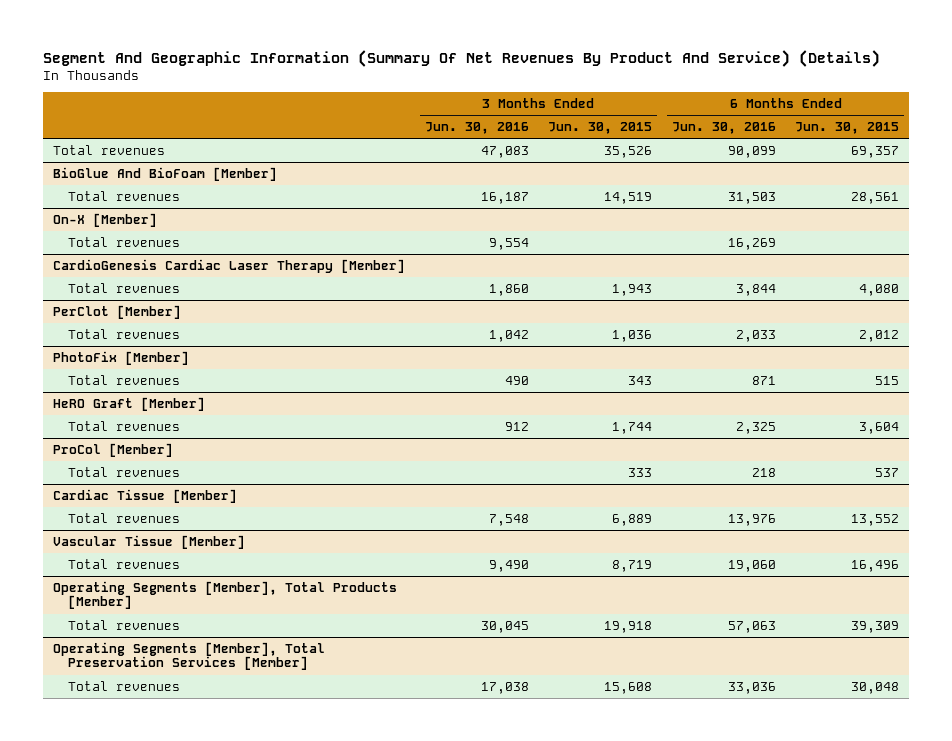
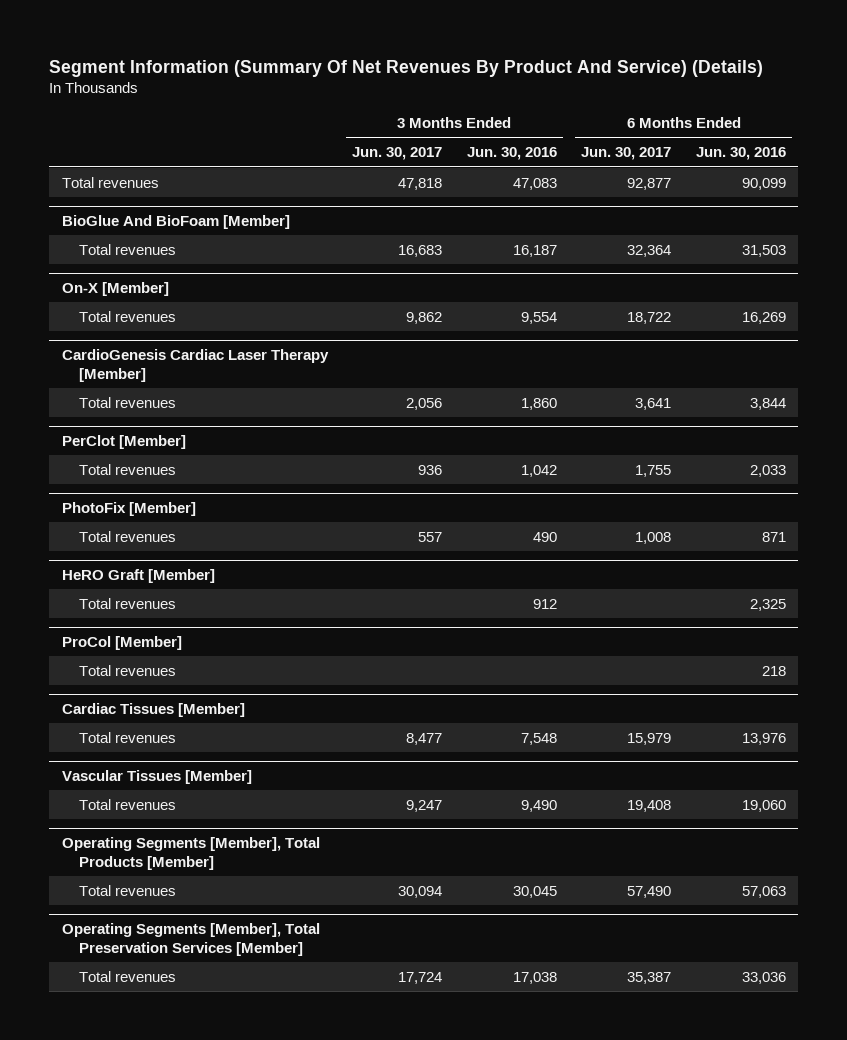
[43,49,881,67] Segment And Geographic Information (Summary Of Net Revenues By Product And Service) (Details) -> [49,59,764,77] Segment Information (Summary Of Net Revenues By Product And Service) (Details)
[548,122,653,135] Jun. 30, 2015 -> none
[795,122,900,135] Jun. 30, 2015 -> none
none -> [352,147,443,161] Jun. 30, 2017
none -> [581,147,672,161] Jun. 30, 2017
[52,488,237,503] Cardiac Tissue [Member] -> [61,703,245,718] Cardiac Tissues [Member]
[52,534,245,549] Vascular Tissue [Member] -> [61,770,252,785] Vascular Tissues [Member]

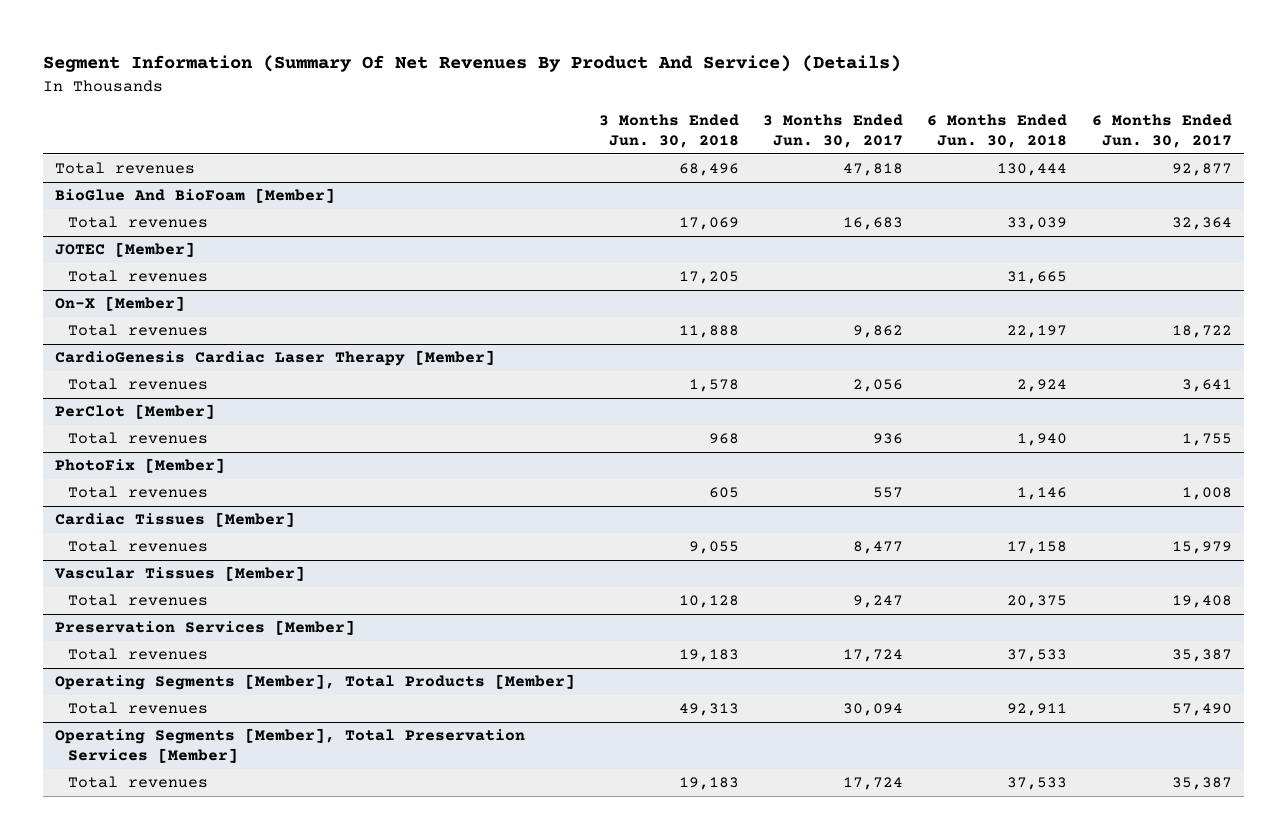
[466,147,557,161] Jun. 30, 2016 -> none
[695,147,786,161] Jun. 30, 2016 -> none
none -> [599,114,740,149] 3 Months Ended Jun. 30, 2018
none -> [927,114,1068,149] 6 Months Ended Jun. 30, 2018
none -> [55,242,196,258] JOTEC [Member]
none -> [68,270,209,283] Total revenues
[61,569,215,584] HeRO Graft [Member] -> none
[79,597,177,609] Total revenues -> none
[61,636,182,651] ProCol [Member] -> none
[79,664,177,676] Total revenues -> none
none -> [55,620,356,636] Preservation Services [Member]
none -> [68,648,209,661] Total revenues

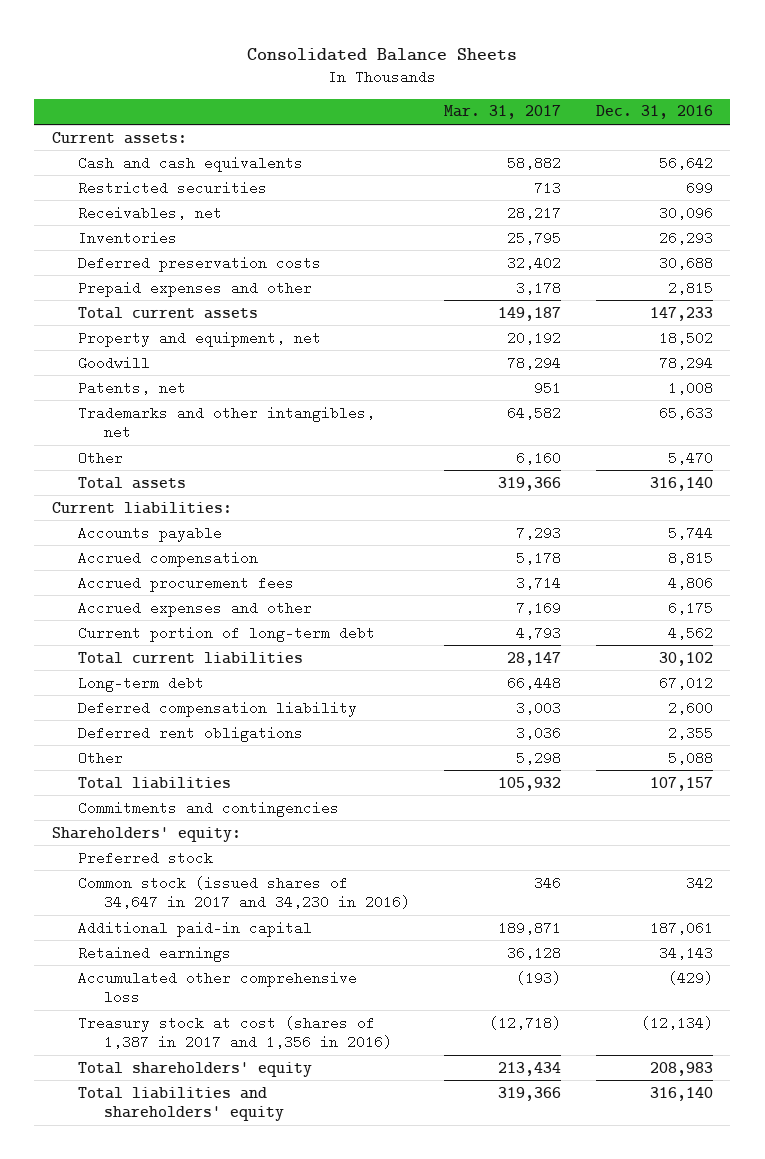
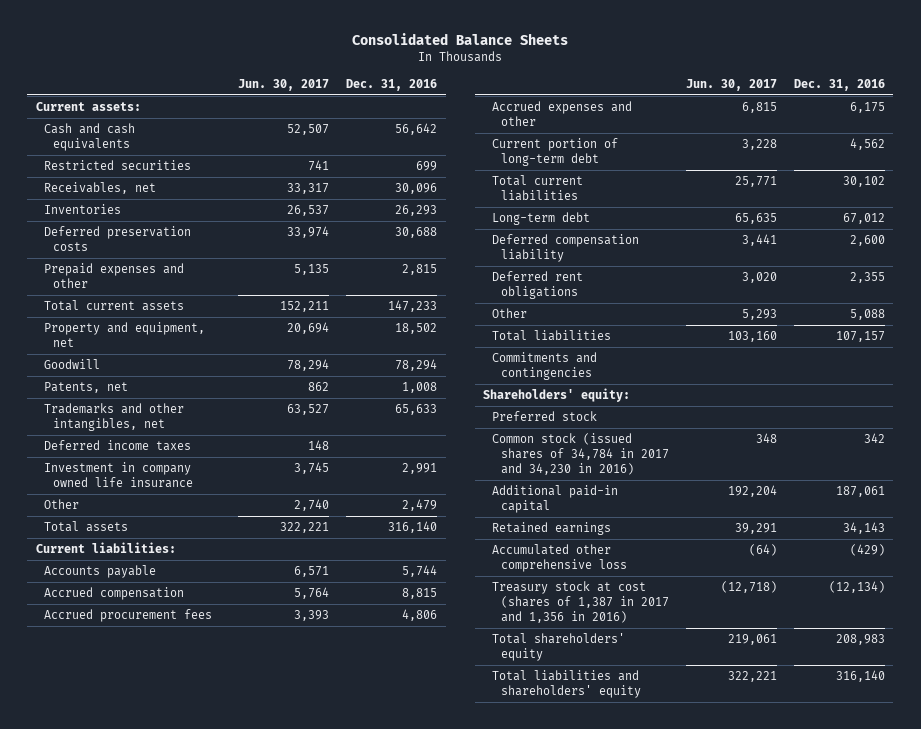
[444,105,562,120] Mar. 31, 2017 -> none
none -> [238,78,330,91] Jun. 30, 2017
none -> [44,440,192,452] Deferred income taxes
none -> [44,462,194,488] Investment in company owned life insurance
[668,450,714,465] 5,470 -> [402,499,438,512] 2,479
[77,875,410,910] Common stock (issued shares of 34,647 in 2017 and 34,230 in 2016) -> [492,433,669,475] Common stock (issued shares of 34,784 in 2017 and 34,230 in 2016)

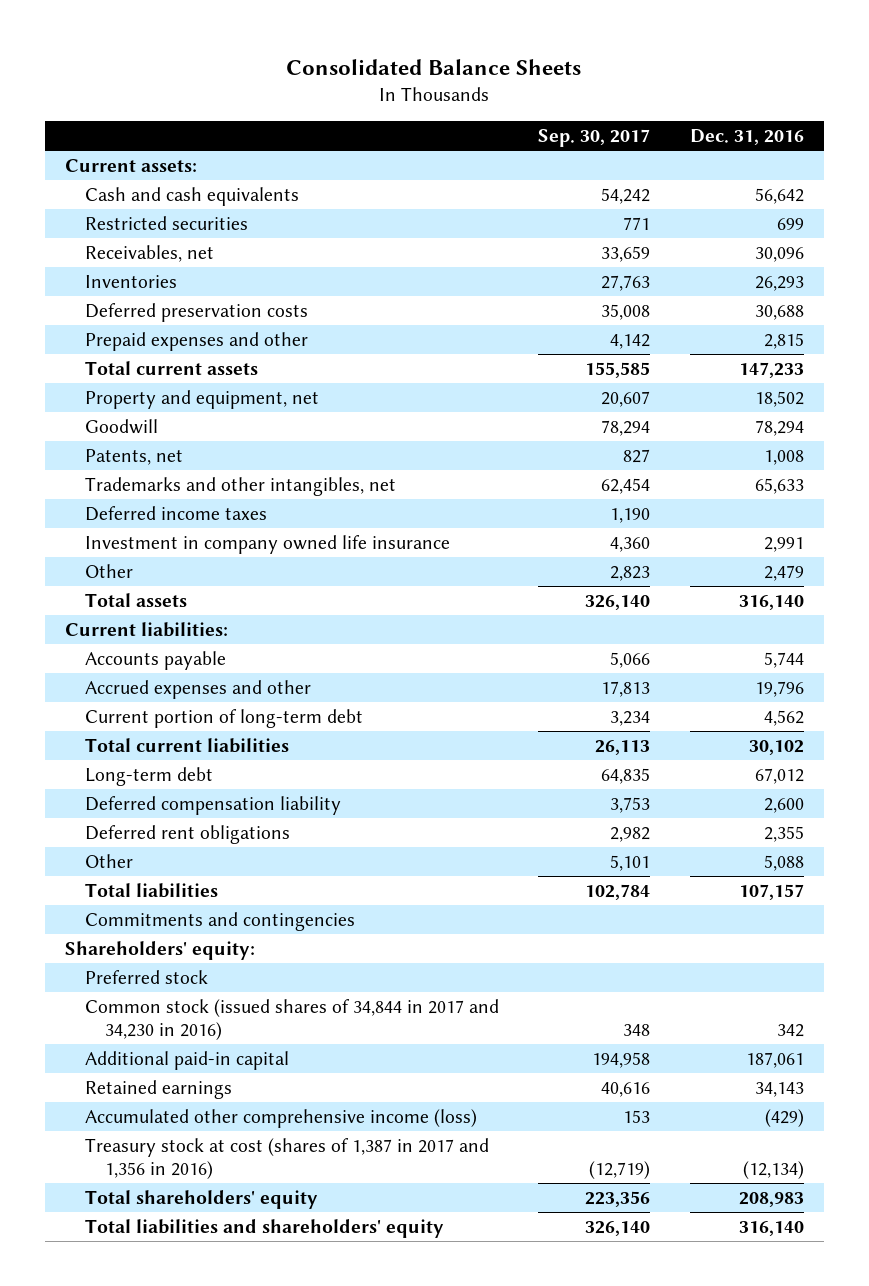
[238,78,330,91] Jun. 30, 2017 -> none
none -> [538,128,651,147] Sep. 30, 2017
[44,587,185,601] Accrued compensation -> none
[44,609,213,623] Accrued procurement fees -> none
[849,102,885,114] 6,175 -> [755,681,805,698] 19,796
[492,433,669,475] Common stock (issued shares of 34,784 in 2017 and 34,230 in 2016) -> [84,999,499,1040] Common stock (issued shares of 34,844 in 2017 and 34,230 in 2016)
[492,544,627,572] Accumulated other comprehensive loss -> [84,1109,477,1129] Accumulated other comprehensive income (loss)

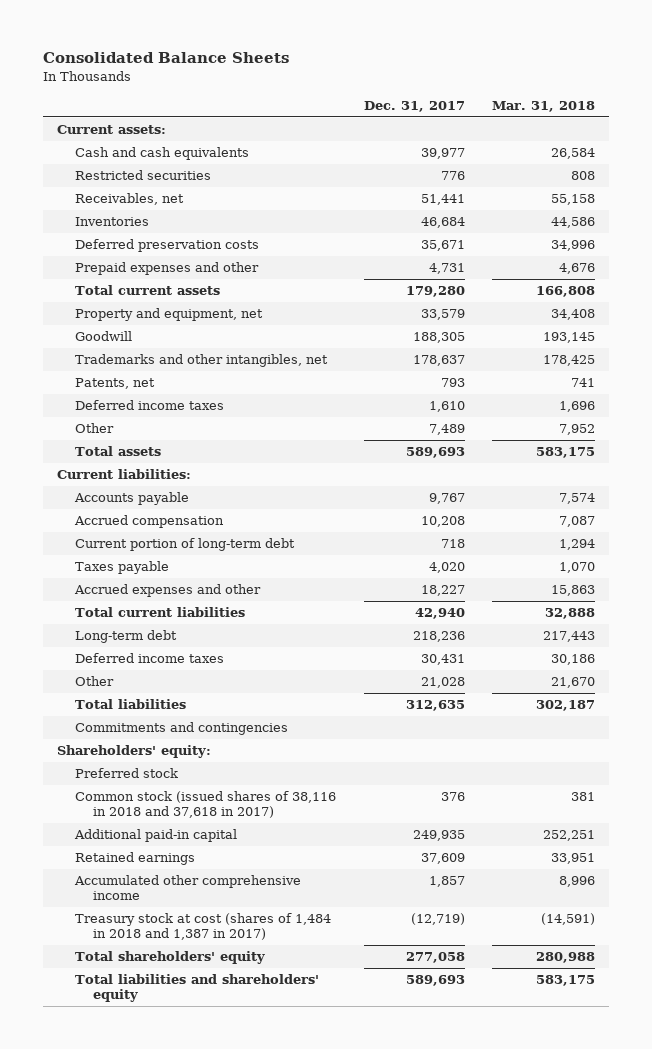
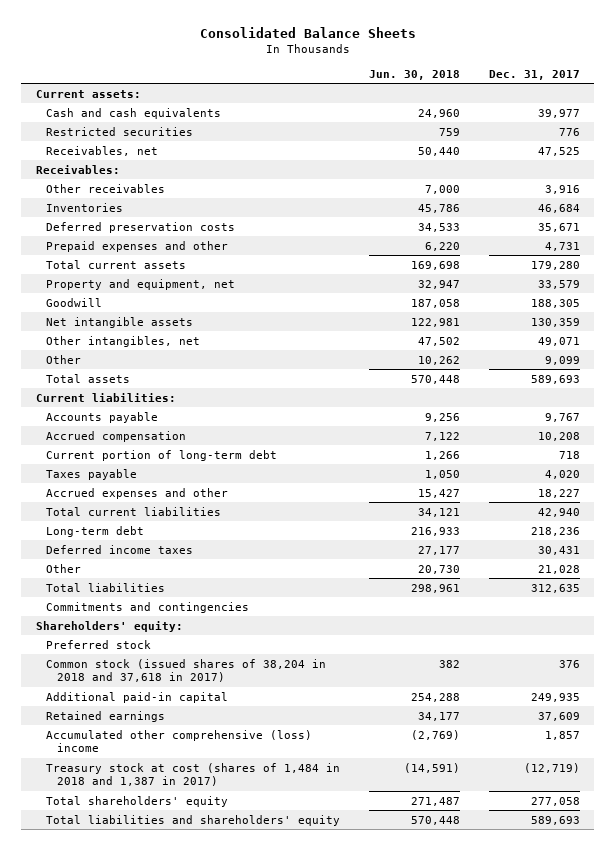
[492,101,596,113] Mar. 31, 2018 -> none
none -> [368,69,460,80] Jun. 30, 2018
[420,194,465,206] 51,441 -> [537,146,580,156] 47,525
none -> [35,164,120,174] Receivables:
none -> [46,183,166,193] Other receivables
[75,378,156,390] Patents, net -> none
[75,400,225,411] Deferred income taxes -> none
none -> [46,316,194,328] Net intangible assets
[75,354,329,368] Trademarks and other intangibles, net -> [46,335,201,347] Other intangibles, net
[412,355,465,367] 178,637 -> [537,336,580,346] 49,071
[428,424,465,436] 7,489 -> [544,355,580,365] 9,099
[75,791,337,819] Common stock (issued shares of 38,116 in 2018 and 37,618 in 2017) -> [46,658,327,683] Common stock (issued shares of 38,204 in 2018 and 37,618 in 2017)
[74,875,302,901] Accumulated other comprehensive income -> [46,729,313,753] Accumulated other comprehensive (loss) income

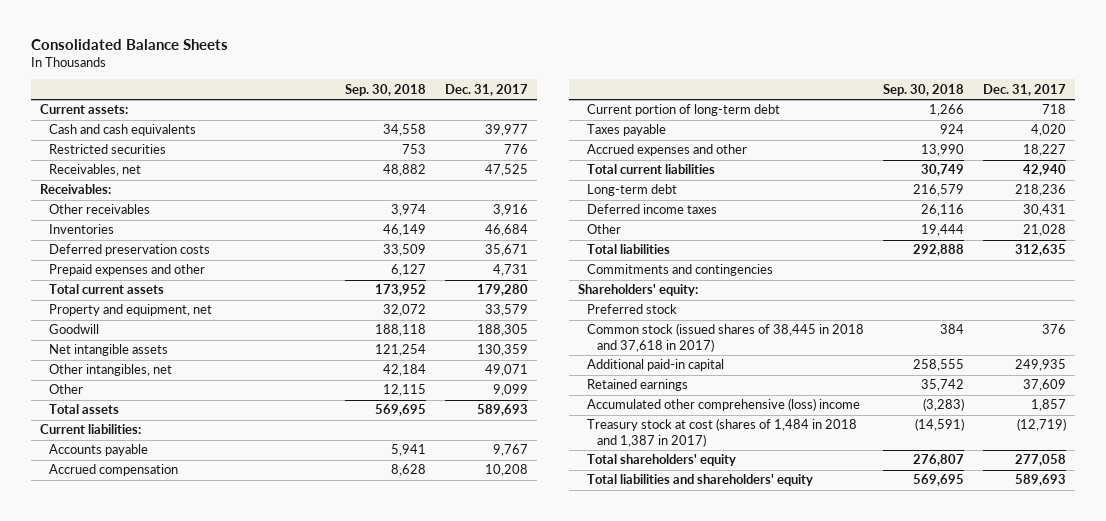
[368,69,460,80] Jun. 30, 2018 -> none
none -> [345,83,427,96] Sep. 30, 2018
[46,658,327,683] Common stock (issued shares of 38,204 in 2018 and 37,618 in 2017) -> [587,323,865,352] Common stock (issued shares of 38,445 in 2018 and 37,618 in 2017)

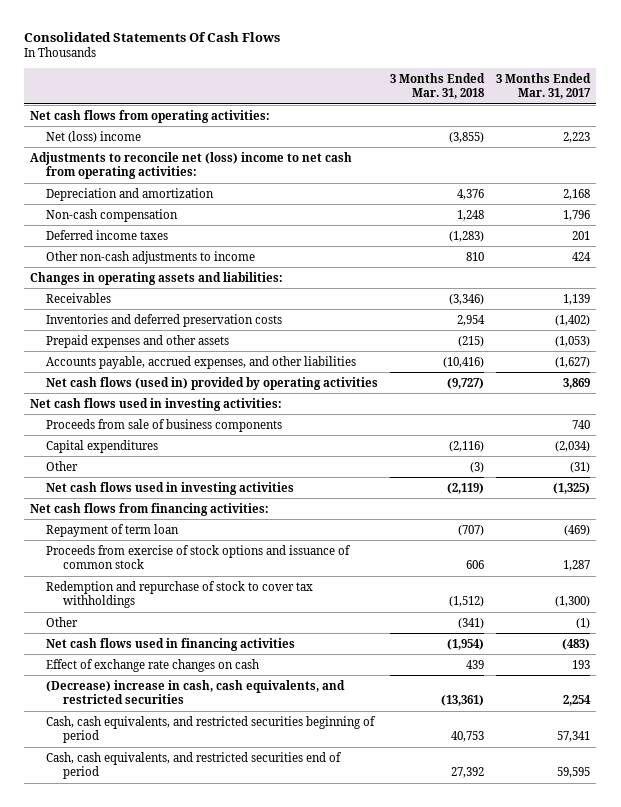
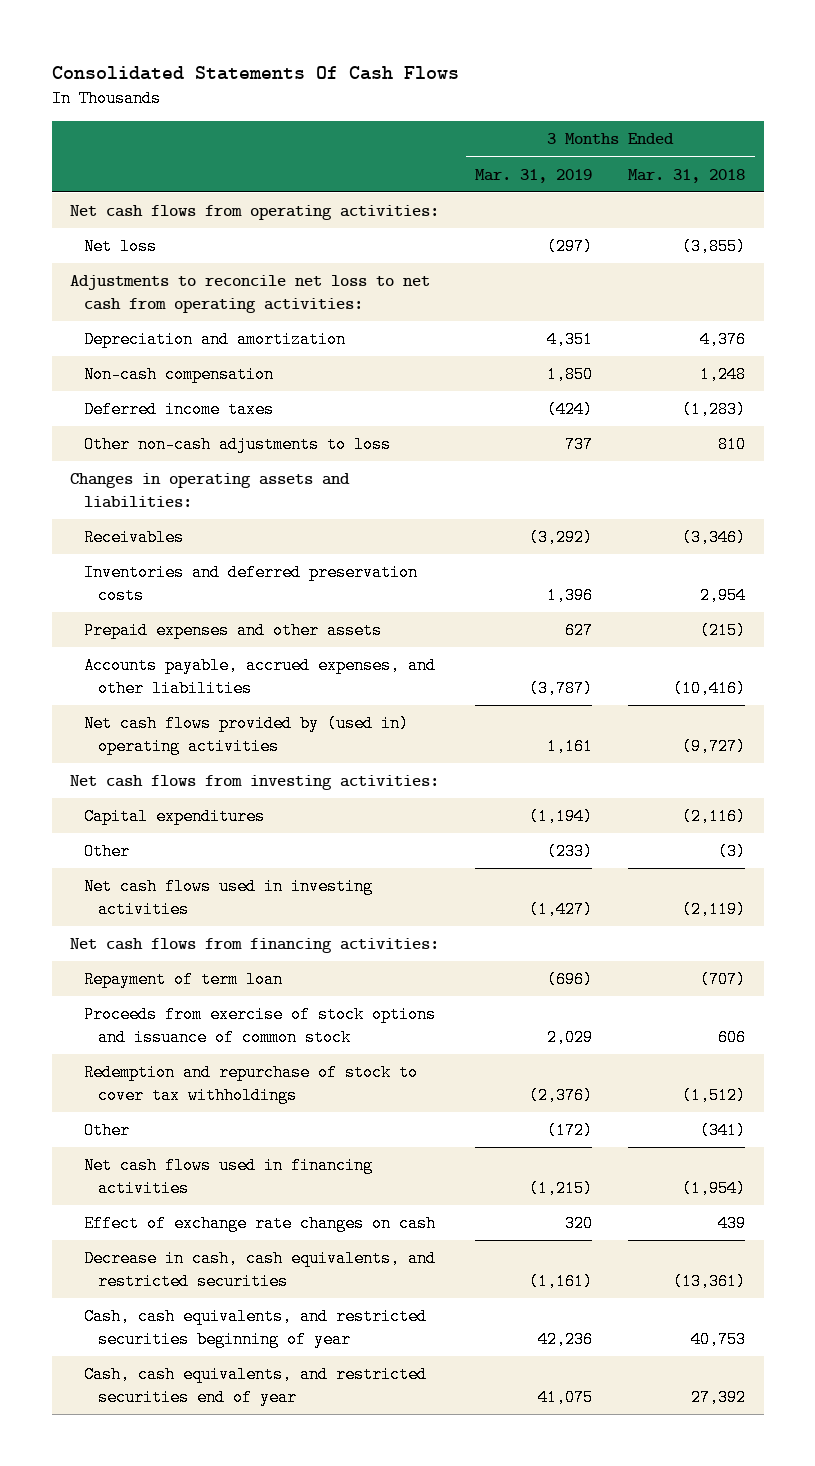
[496,72,592,100] 3 Months Ended Mar. 31, 2017 -> none
none -> [475,168,593,183] Mar. 31, 2019
[46,130,142,143] Net (loss) income -> [83,238,157,256] Net loss
[30,151,353,179] Adjustments to reconcile net (loss) income to net cash from operating activities: -> [69,275,430,314] Adjustments to reconcile net loss to net cash from operating activities:
[46,250,256,264] Other non-cash adjustments to income -> [83,436,391,454] Other non-cash adjustments to loss
[46,418,283,432] Proceeds from sale of business components -> none
[46,376,379,390] Net cash flows (used in) provided by operating activities -> [83,715,409,756] Net cash flows provided by (used in) operating activities
[30,397,283,411] Net cash flows used in investing activities: -> [69,775,439,791] Net cash flows from investing activities:
[46,679,346,704] (Decrease) increase in cash, cash equivalents, and restricted securities -> [83,1250,436,1291] Decrease in cash, cash equivalents, and restricted securities
[46,715,377,743] Cash, cash equivalents, and restricted securities beginning of period -> [83,1308,427,1349] Cash, cash equivalents, and restricted securities beginning of year
[46,751,343,779] Cash, cash equivalents, and restricted securities end of period -> [83,1366,427,1407] Cash, cash equivalents, and restricted securities end of year

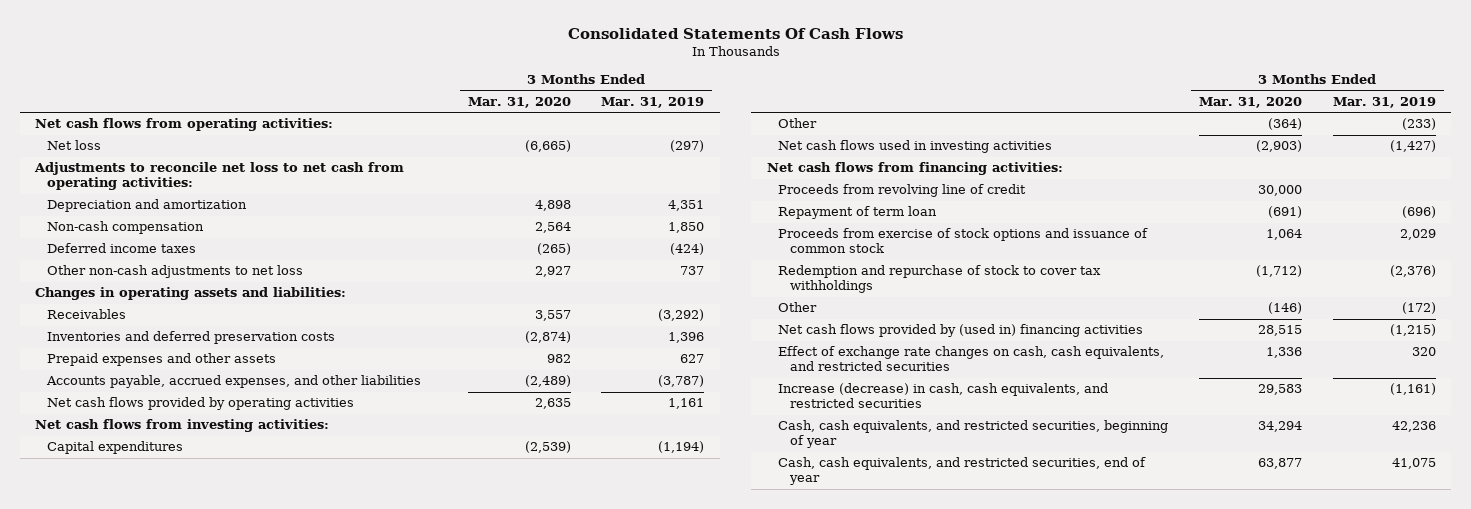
[628,168,746,183] Mar. 31, 2018 -> none
none -> [467,96,571,108] Mar. 31, 2020
[83,436,391,454] Other non-cash adjustments to loss -> [46,265,303,279] Other non-cash adjustments to net loss
[83,715,409,756] Net cash flows provided by (used in) operating activities -> [46,397,354,411] Net cash flows provided by operating activities
none -> [778,184,1027,198] Proceeds from revolving line of credit
[83,1157,373,1198] Net cash flows used in financing activities -> [778,324,1144,338] Net cash flows provided by (used in) financing activities
[83,1215,436,1233] Effect of exchange rate changes on cash -> [778,346,1165,372] Effect of exchange rate changes on cash, cash equivalents, and restricted securities
[83,1250,436,1291] Decrease in cash, cash equivalents, and restricted securities -> [778,383,1109,409] Increase (decrease) in cash, cash equivalents, and restricted securities
[83,1308,427,1349] Cash, cash equivalents, and restricted securities beginning of year -> [778,420,1169,449] Cash, cash equivalents, and restricted securities, beginning of year
[83,1366,427,1407] Cash, cash equivalents, and restricted securities end of year -> [778,457,1147,486] Cash, cash equivalents, and restricted securities, end of year

